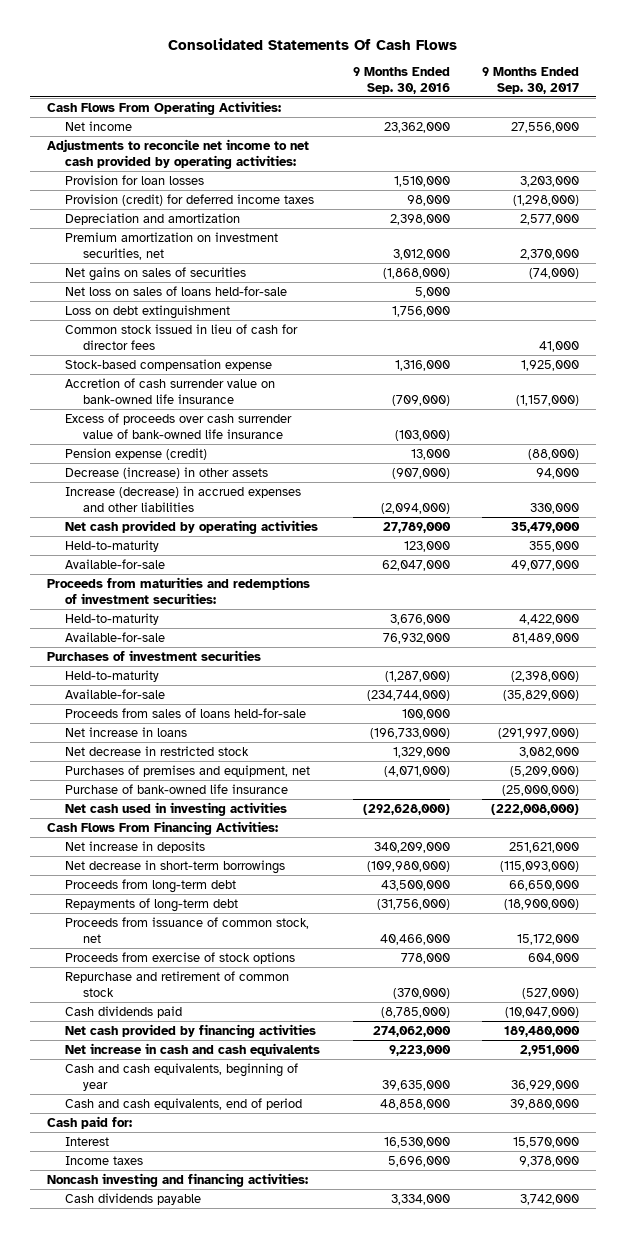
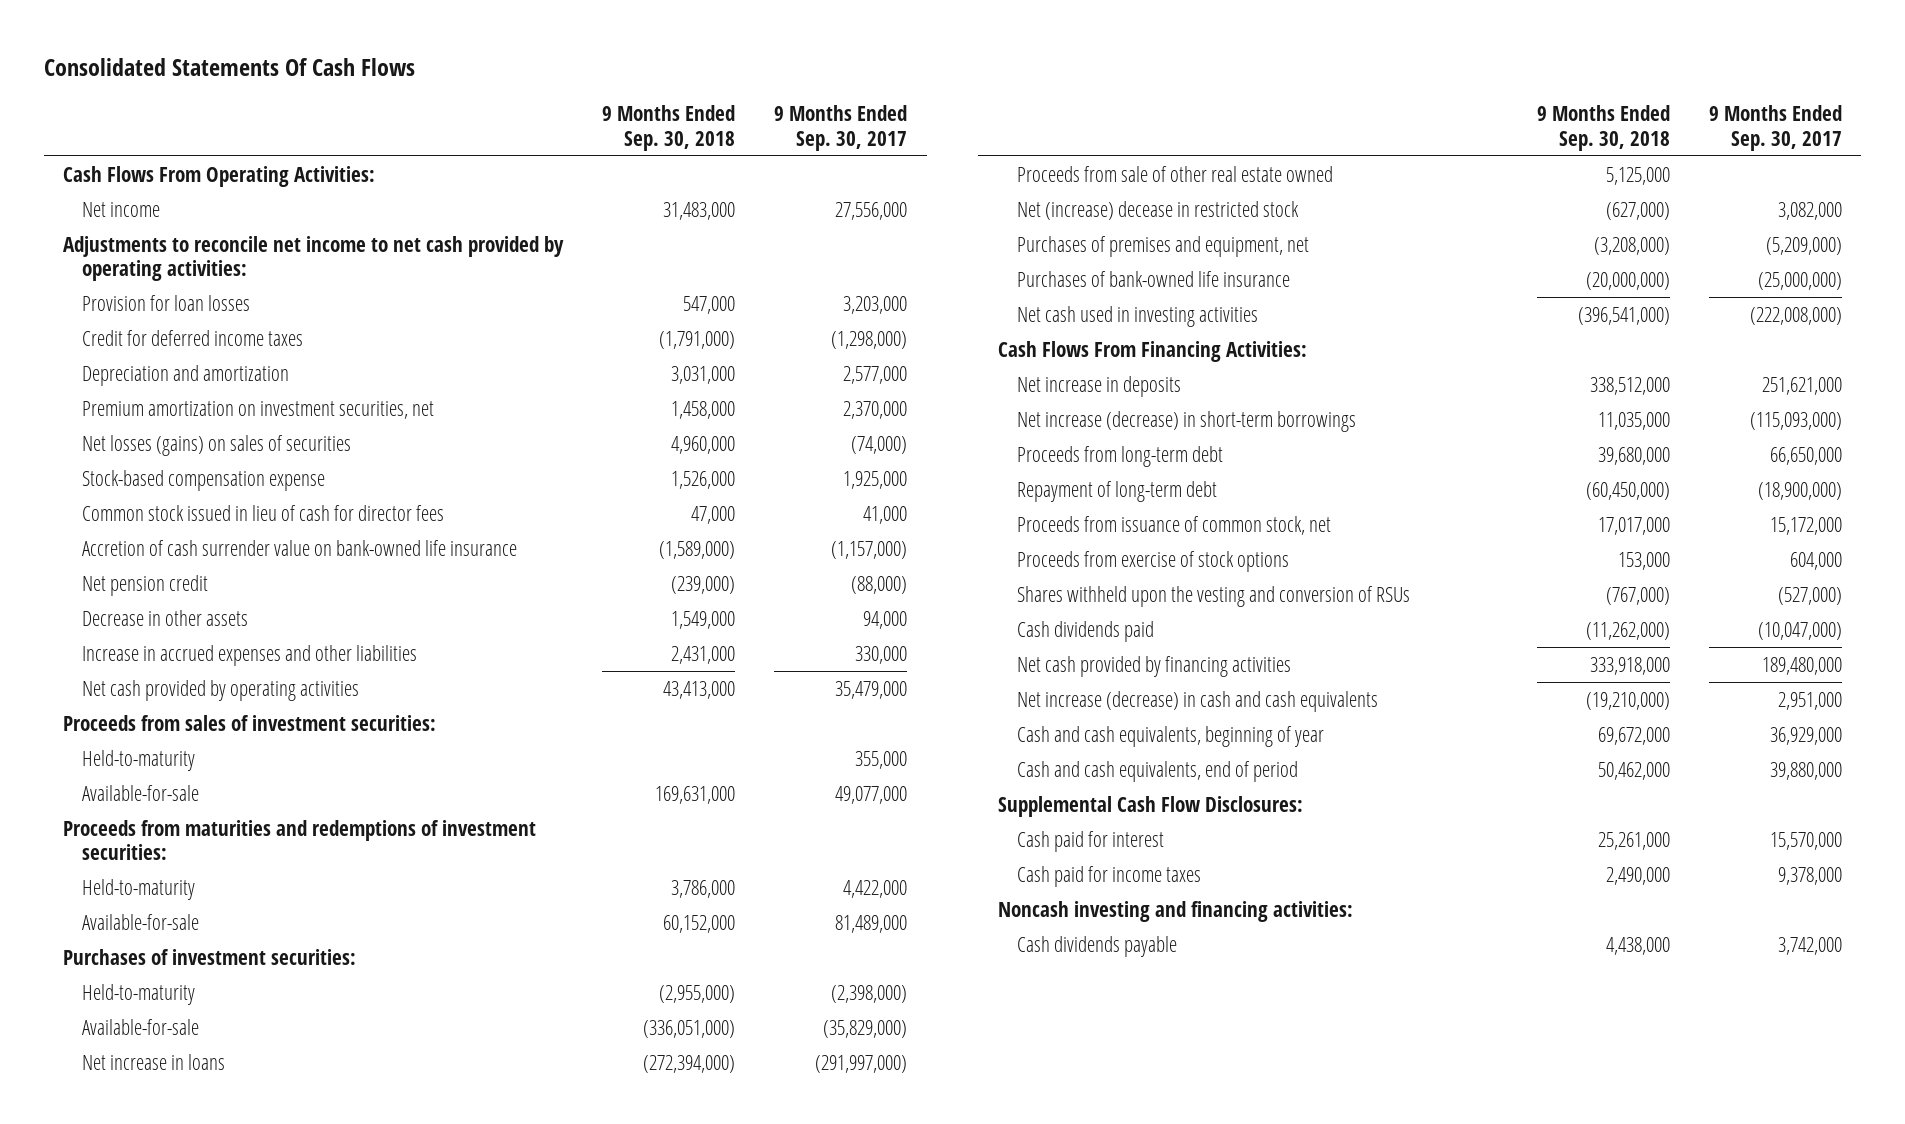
[352,66,450,94] 9 Months Ended Sep. 30, 2016 -> none
none -> [602,105,736,151] 9 Months Ended Sep. 30, 2018
[65,193,315,206] Provision (credit) for deferred income taxes -> [82,329,304,346] Credit for deferred income taxes
[65,285,288,296] Net loss on sales of loans held-for-sale -> none
[65,304,231,319] Loss on debt extinguishment -> none
[65,266,247,281] Net gains on sales of securities -> [82,434,352,456] Net losses (gains) on sales of securities
[65,323,299,350] Common stock issued in lieu of cash for director fees -> [82,504,445,521] Common stock issued in lieu of cash for director fees
[65,412,293,439] Excess of proceeds over cash surrender value of bank-owned life insurance -> none
[65,447,208,460] Pension expense (credit) -> [82,574,209,596] Net pension credit
[65,466,269,479] Decrease (increase) in other assets -> [82,609,249,626] Decrease in other assets
[65,485,302,512] Increase (decrease) in accrued expenses and other liabilities -> [82,644,418,666] Increase in accrued expenses and other liabilities
none -> [63,714,437,731] Proceeds from sales of investment securities:
[46,649,261,661] Purchases of investment securities -> [63,948,357,965] Purchases of investment securities:
[65,707,307,718] Proceeds from sales of loans held-for-sale -> none
none -> [1016,165,1333,182] Proceeds from sale of other real estate owned
[65,745,250,756] Net decrease in restricted stock -> [1016,200,1299,220] Net (increase) decease in restricted stock
[65,783,289,794] Purchase of bank-owned life insurance -> [1016,270,1290,287] Purchases of bank-owned life insurance
[65,859,286,874] Net decrease in short-term borrowings -> [1016,410,1356,432] Net increase (decrease) in short-term borrowings
[65,897,239,912] Repayments of long-term debt -> [1016,480,1217,502] Repayment of long-term debt
[65,970,290,997] Repurchase and retirement of common stock -> [1016,585,1410,607] Shares withheld upon the vesting and conversion of RSUs
[65,1042,321,1056] Net increase in cash and cash equivalents -> [1016,690,1378,712] Net increase (decrease) in cash and cash equivalents
[46,1115,132,1129] Cash paid for: -> none
none -> [997,795,1303,817] Supplemental Cash Flow Disclosures:
[65,1136,110,1146] Interest -> [1016,830,1164,852] Cash paid for interest
[65,1155,144,1165] Income taxes -> [1016,865,1201,887] Cash paid for income taxes

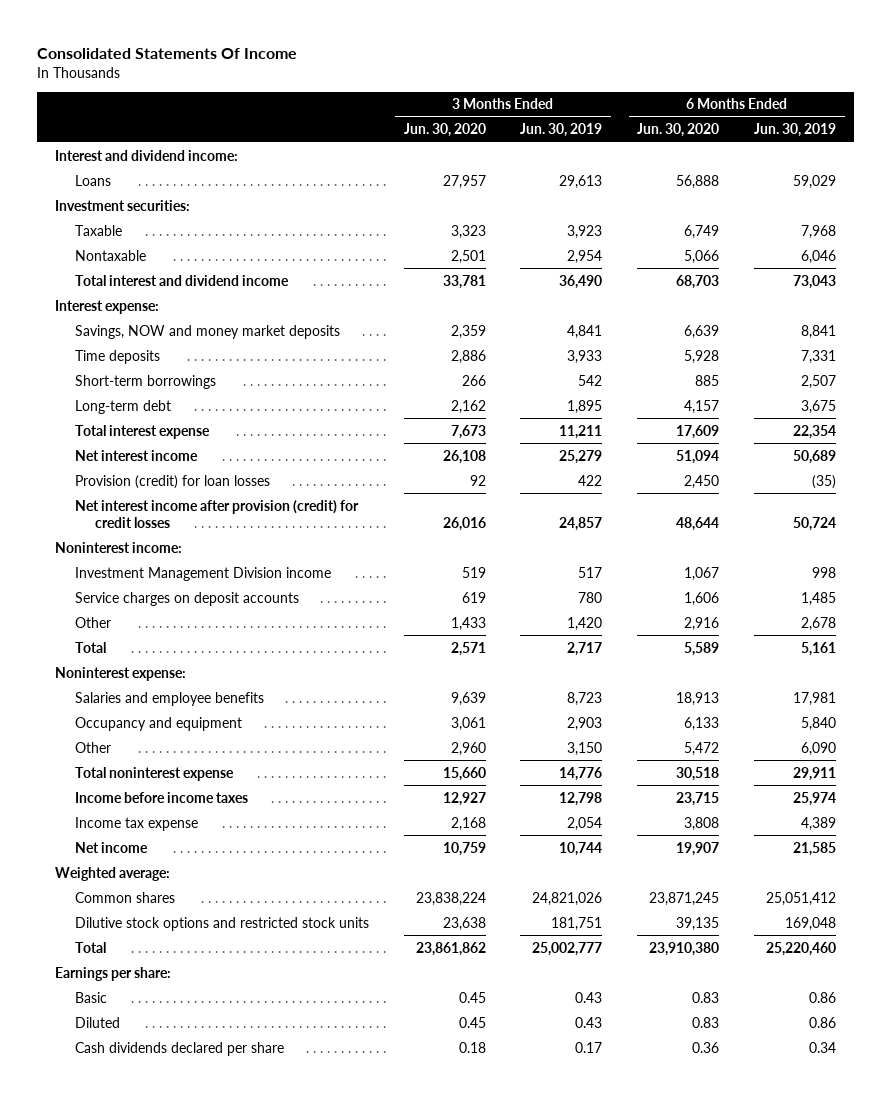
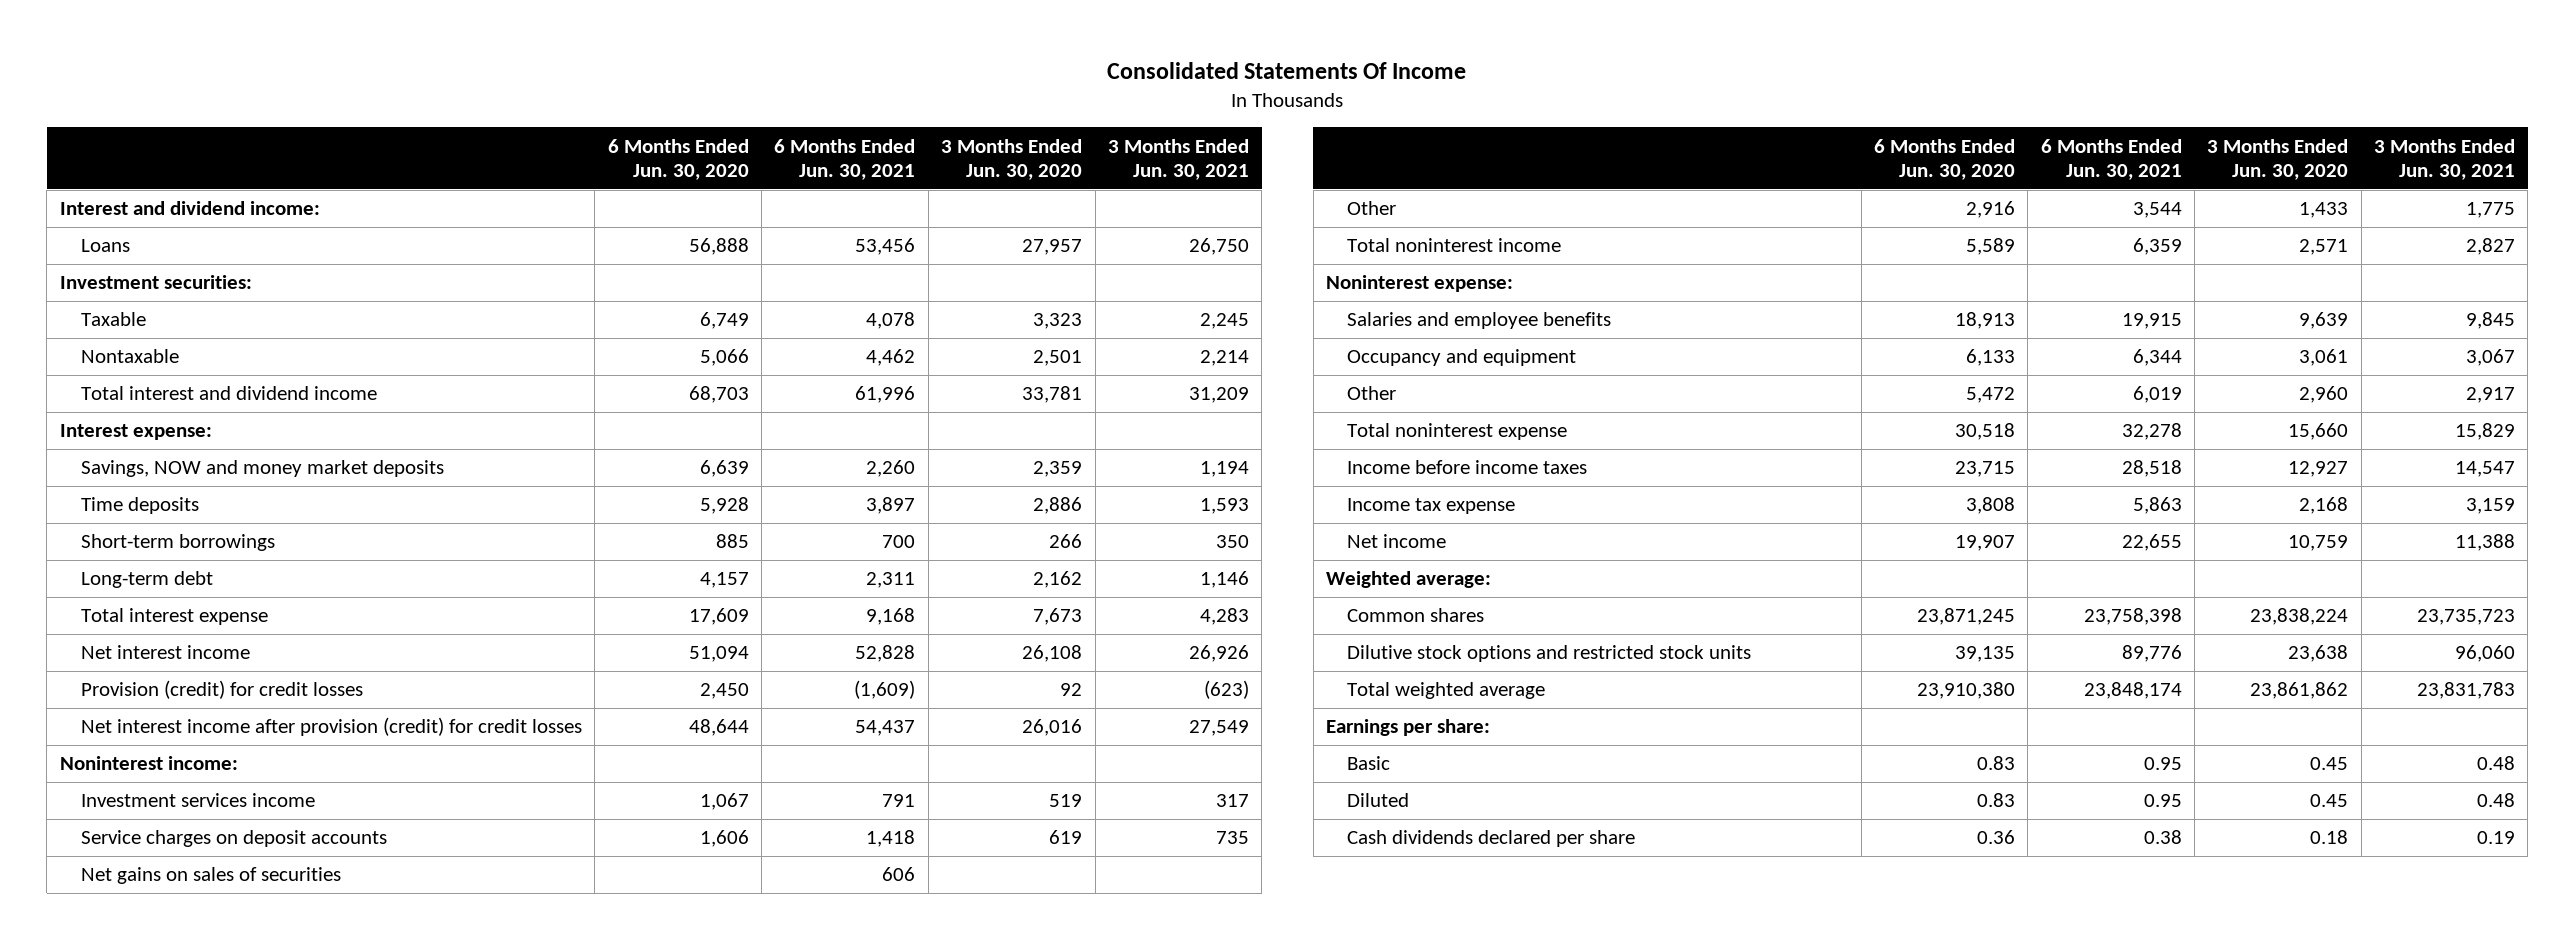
[520,123,603,138] Jun. 30, 2019 -> none
[754,123,837,138] Jun. 30, 2019 -> none
none -> [774,138,916,180] 6 Months Ended Jun. 30, 2021
none -> [1107,138,1249,180] 3 Months Ended Jun. 30, 2021
[74,474,270,489] Provision (credit) for loan losses -> [81,680,364,700] Provision (credit) for credit losses
[74,566,331,581] Investment Management Division income -> [81,793,316,808] Investment services income
none -> [81,867,342,885] Net gains on sales of securities
[74,641,106,653] Total -> [1347,238,1562,253] Total noninterest income
[74,941,106,953] Total -> [1347,682,1546,700] Total weighted average

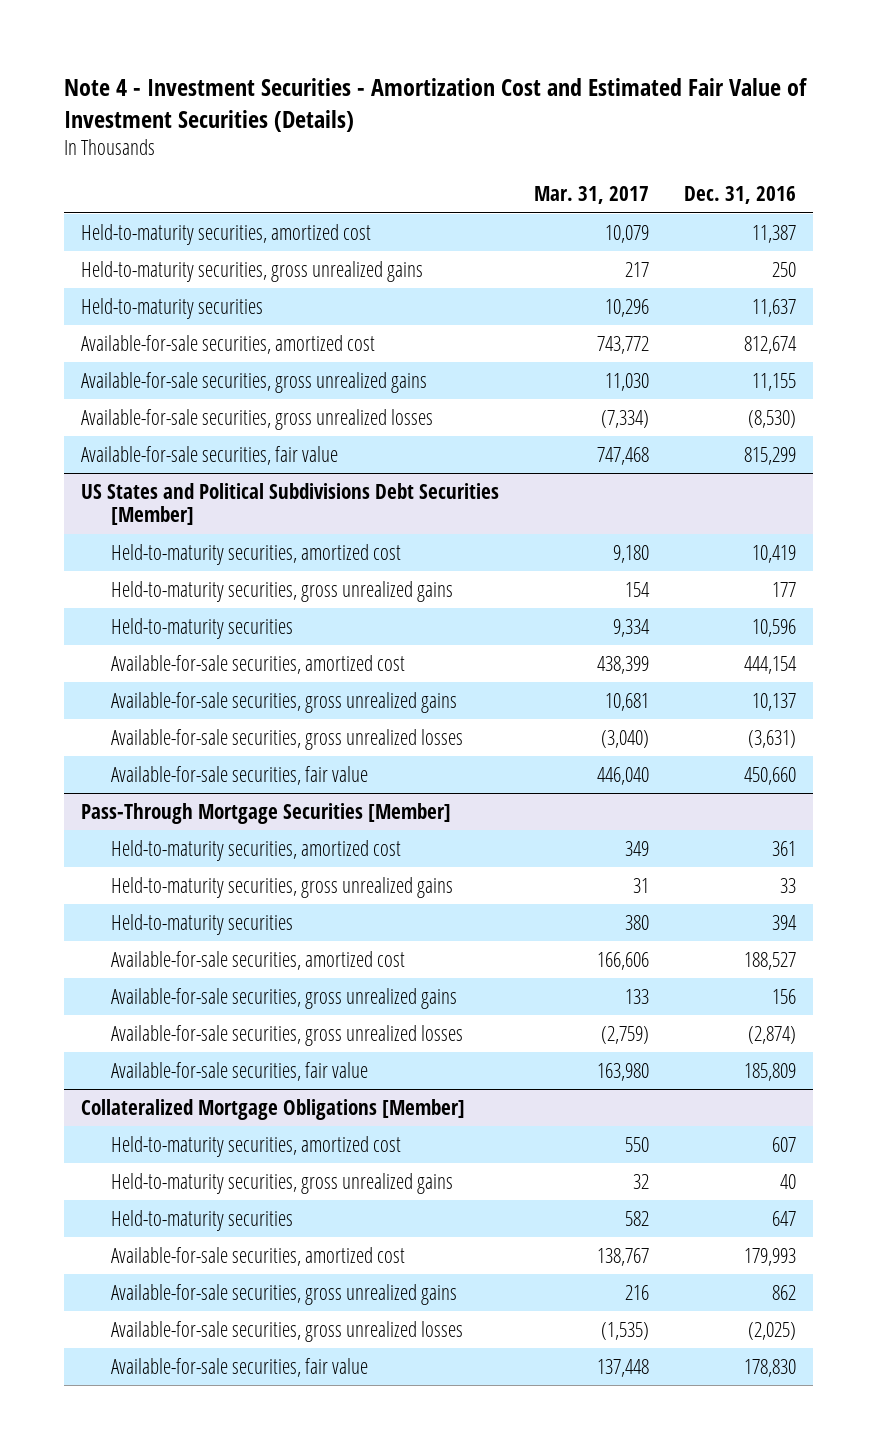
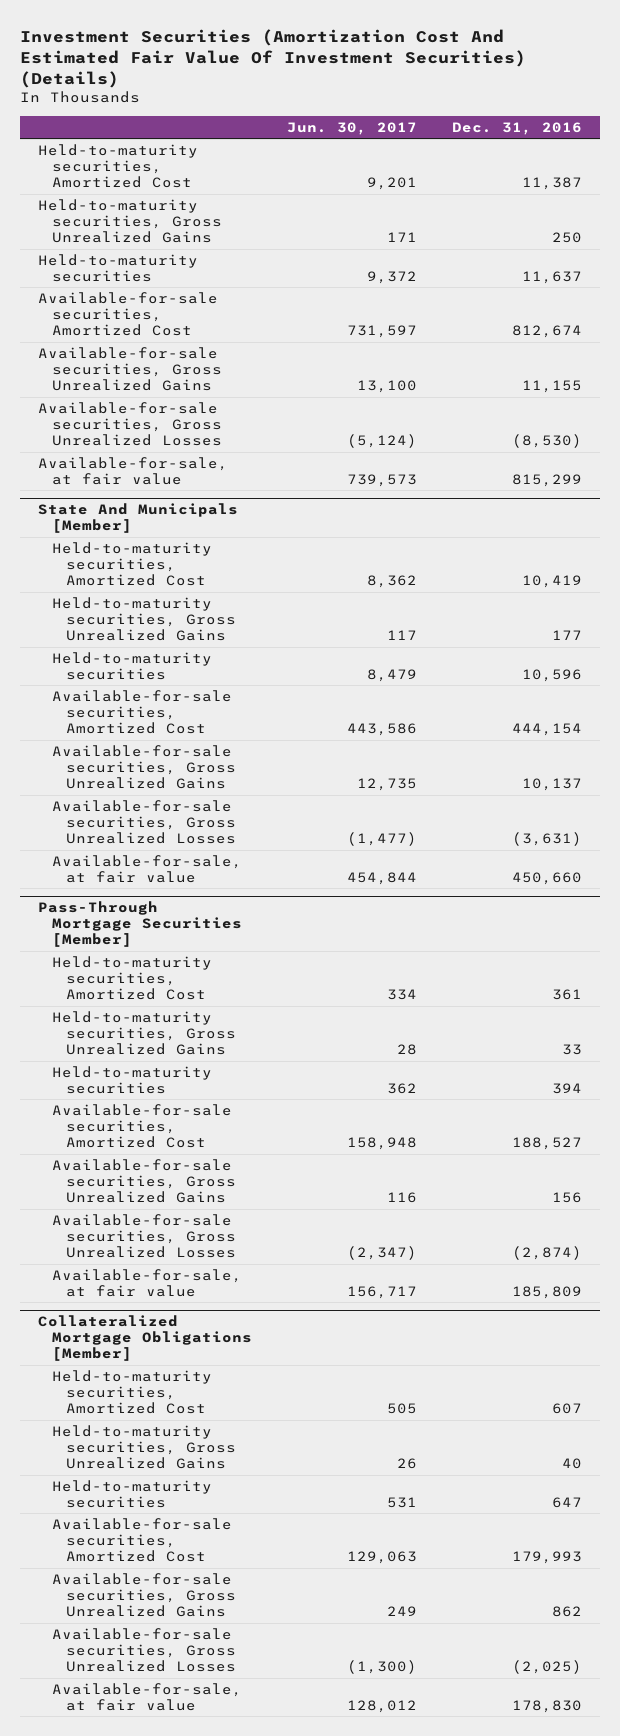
[63,77,808,132] Note 4 - Investment Securities - Amortization Cost and Estimated Fair Value of Investment Securities (Details) -> [20,28,527,88] Investment Securities (Amortization Cost And Estimated Fair Value Of Investment Securities) (Details)
[534,186,650,205] Mar. 31, 2017 -> none
none -> [287,121,418,135] Jun. 30, 2017
[81,223,372,245] Held-to-maturity securities, amortized cost -> [38,143,199,189] Held-to-maturity securities, Amortized Cost
[81,260,424,282] Held-to-maturity securities, gross unrealized gains -> [38,198,223,244] Held-to-maturity securities, Gross Unrealized Gains
[81,334,376,354] Available-for-sale securities, amortized cost -> [38,291,219,337] Available-for-sale securities, Amortized Cost
[81,371,428,393] Available-for-sale securities, gross unrealized gains -> [38,346,223,392] Available-for-sale securities, Gross Unrealized Gains
[81,408,434,430] Available-for-sale securities, gross unrealized losses -> [38,401,223,447] Available-for-sale securities, Gross Unrealized Losses
[81,445,339,465] Available-for-sale securities, fair value -> [38,456,229,486] Available-for-sale, at fair value
[81,482,500,526] US States and Political Subdivisions Debt Securities [Member] -> [38,502,239,534] State And Municipals [Member]
[111,543,402,565] Held-to-maturity securities, amortized cost -> [52,541,213,587] Held-to-maturity securities, Amortized Cost
[111,580,454,602] Held-to-maturity securities, gross unrealized gains -> [52,596,237,642] Held-to-maturity securities, Gross Unrealized Gains
[111,654,406,674] Available-for-sale securities, amortized cost -> [52,689,233,735] Available-for-sale securities, Amortized Cost
[111,691,458,713] Available-for-sale securities, gross unrealized gains -> [52,744,237,790] Available-for-sale securities, Gross Unrealized Gains
[111,728,464,750] Available-for-sale securities, gross unrealized losses -> [52,799,237,845] Available-for-sale securities, Gross Unrealized Losses
[111,765,369,785] Available-for-sale securities, fair value -> [52,854,243,884] Available-for-sale, at fair value
[111,839,402,861] Held-to-maturity securities, amortized cost -> [52,955,213,1001] Held-to-maturity securities, Amortized Cost
[111,876,454,898] Held-to-maturity securities, gross unrealized gains -> [52,1010,237,1056] Held-to-maturity securities, Gross Unrealized Gains
[111,950,406,970] Available-for-sale securities, amortized cost -> [52,1103,233,1149] Available-for-sale securities, Amortized Cost
[111,987,458,1009] Available-for-sale securities, gross unrealized gains -> [52,1158,237,1204] Available-for-sale securities, Gross Unrealized Gains
[111,1024,464,1046] Available-for-sale securities, gross unrealized losses -> [52,1213,237,1259] Available-for-sale securities, Gross Unrealized Losses
[111,1061,369,1081] Available-for-sale securities, fair value -> [52,1268,243,1298] Available-for-sale, at fair value
[111,1135,402,1157] Held-to-maturity securities, amortized cost -> [52,1369,213,1415] Held-to-maturity securities, Amortized Cost
[111,1172,454,1194] Held-to-maturity securities, gross unrealized gains -> [52,1424,237,1470] Held-to-maturity securities, Gross Unrealized Gains
[111,1246,406,1266] Available-for-sale securities, amortized cost -> [52,1517,233,1563] Available-for-sale securities, Amortized Cost
[111,1283,458,1305] Available-for-sale securities, gross unrealized gains -> [52,1572,237,1618] Available-for-sale securities, Gross Unrealized Gains
[111,1320,464,1342] Available-for-sale securities, gross unrealized losses -> [52,1627,237,1673] Available-for-sale securities, Gross Unrealized Losses
[111,1357,369,1377] Available-for-sale securities, fair value -> [52,1682,243,1712] Available-for-sale, at fair value

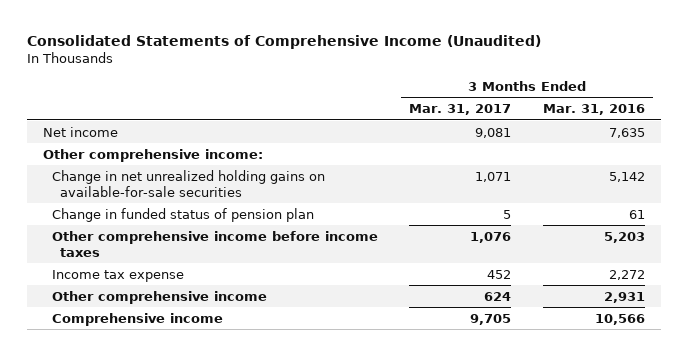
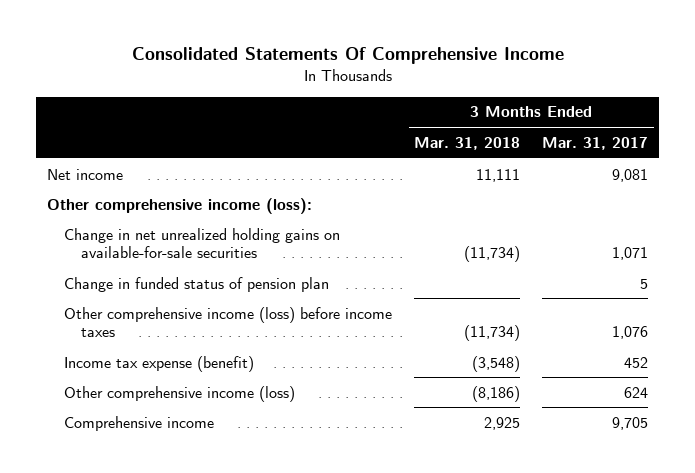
[27,35,542,50] Consolidated Statements of Comprehensive Income (Unaudited) -> [131,47,564,65] Consolidated Statements Of Comprehensive Income
[542,104,645,116] Mar. 31, 2016 -> none
none -> [414,136,521,150] Mar. 31, 2018
[42,148,263,162] Other comprehensive income: -> [47,197,313,214] Other comprehensive income (loss):
[51,230,378,257] Other comprehensive income before income taxes -> [64,306,393,338] Other comprehensive income (loss) before income taxes
[51,269,184,282] Income tax expense -> [64,355,255,372] Income tax expense (benefit)
[51,290,267,304] Other comprehensive income -> [64,385,296,402] Other comprehensive income (loss)

